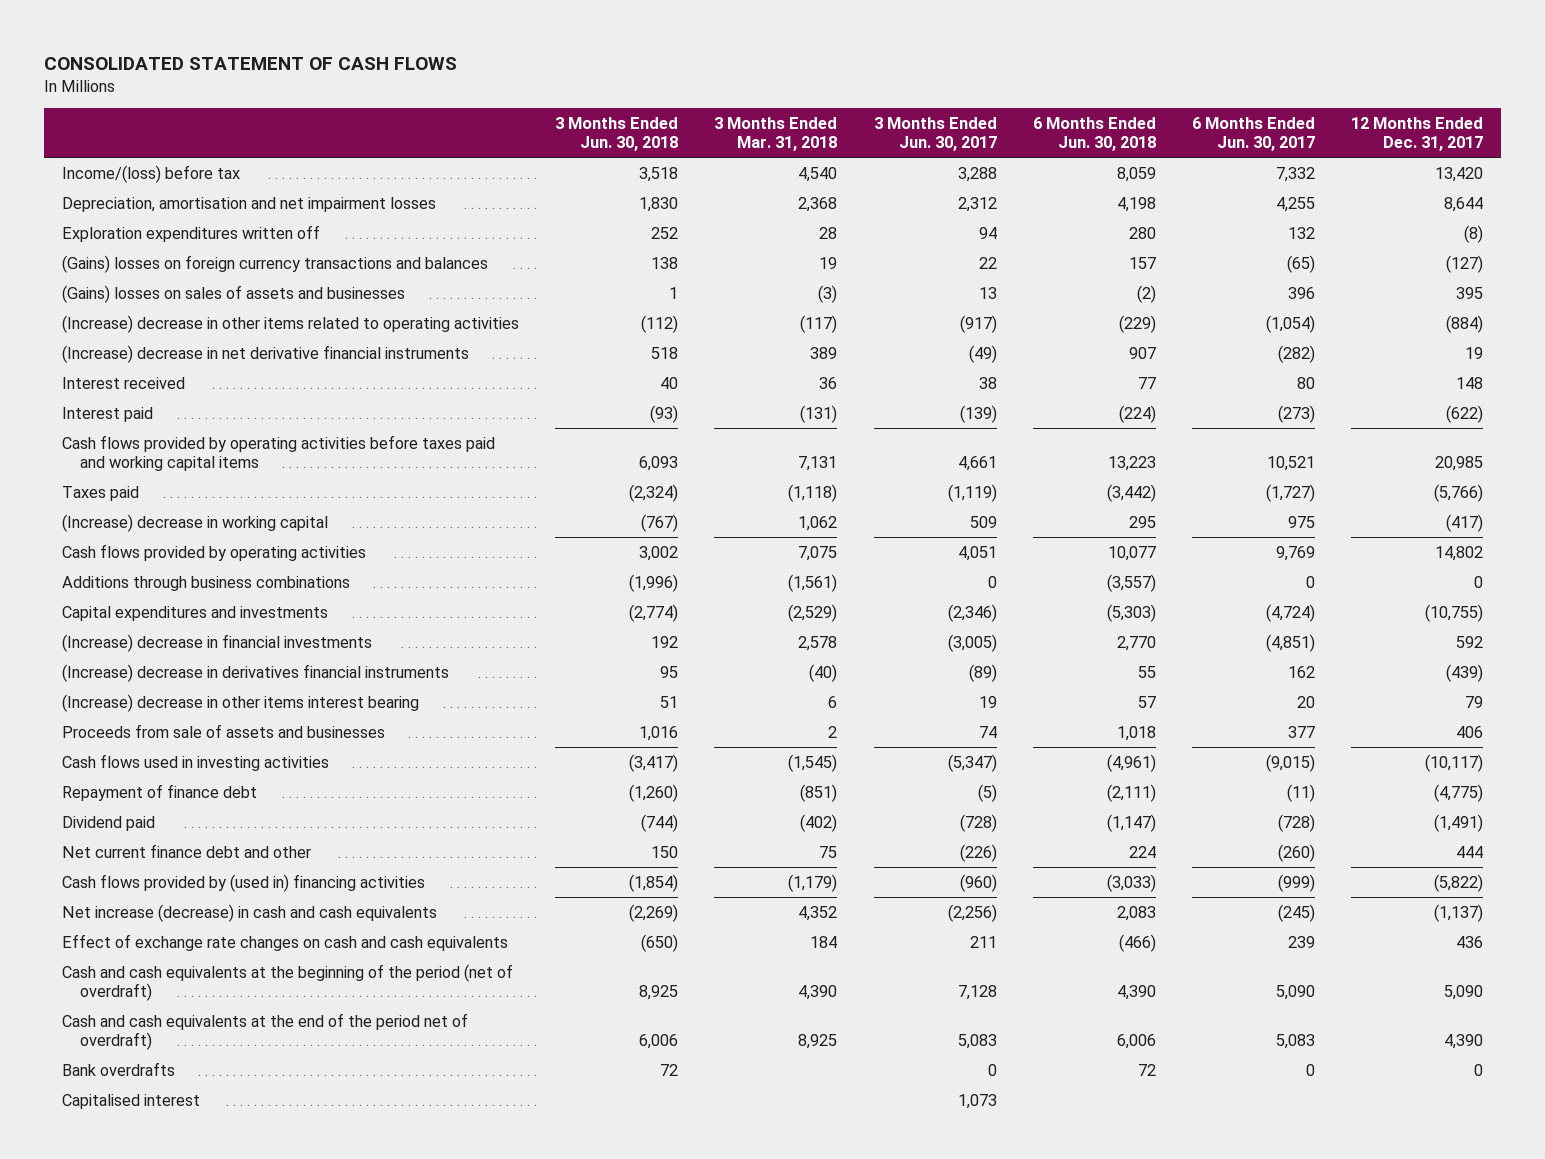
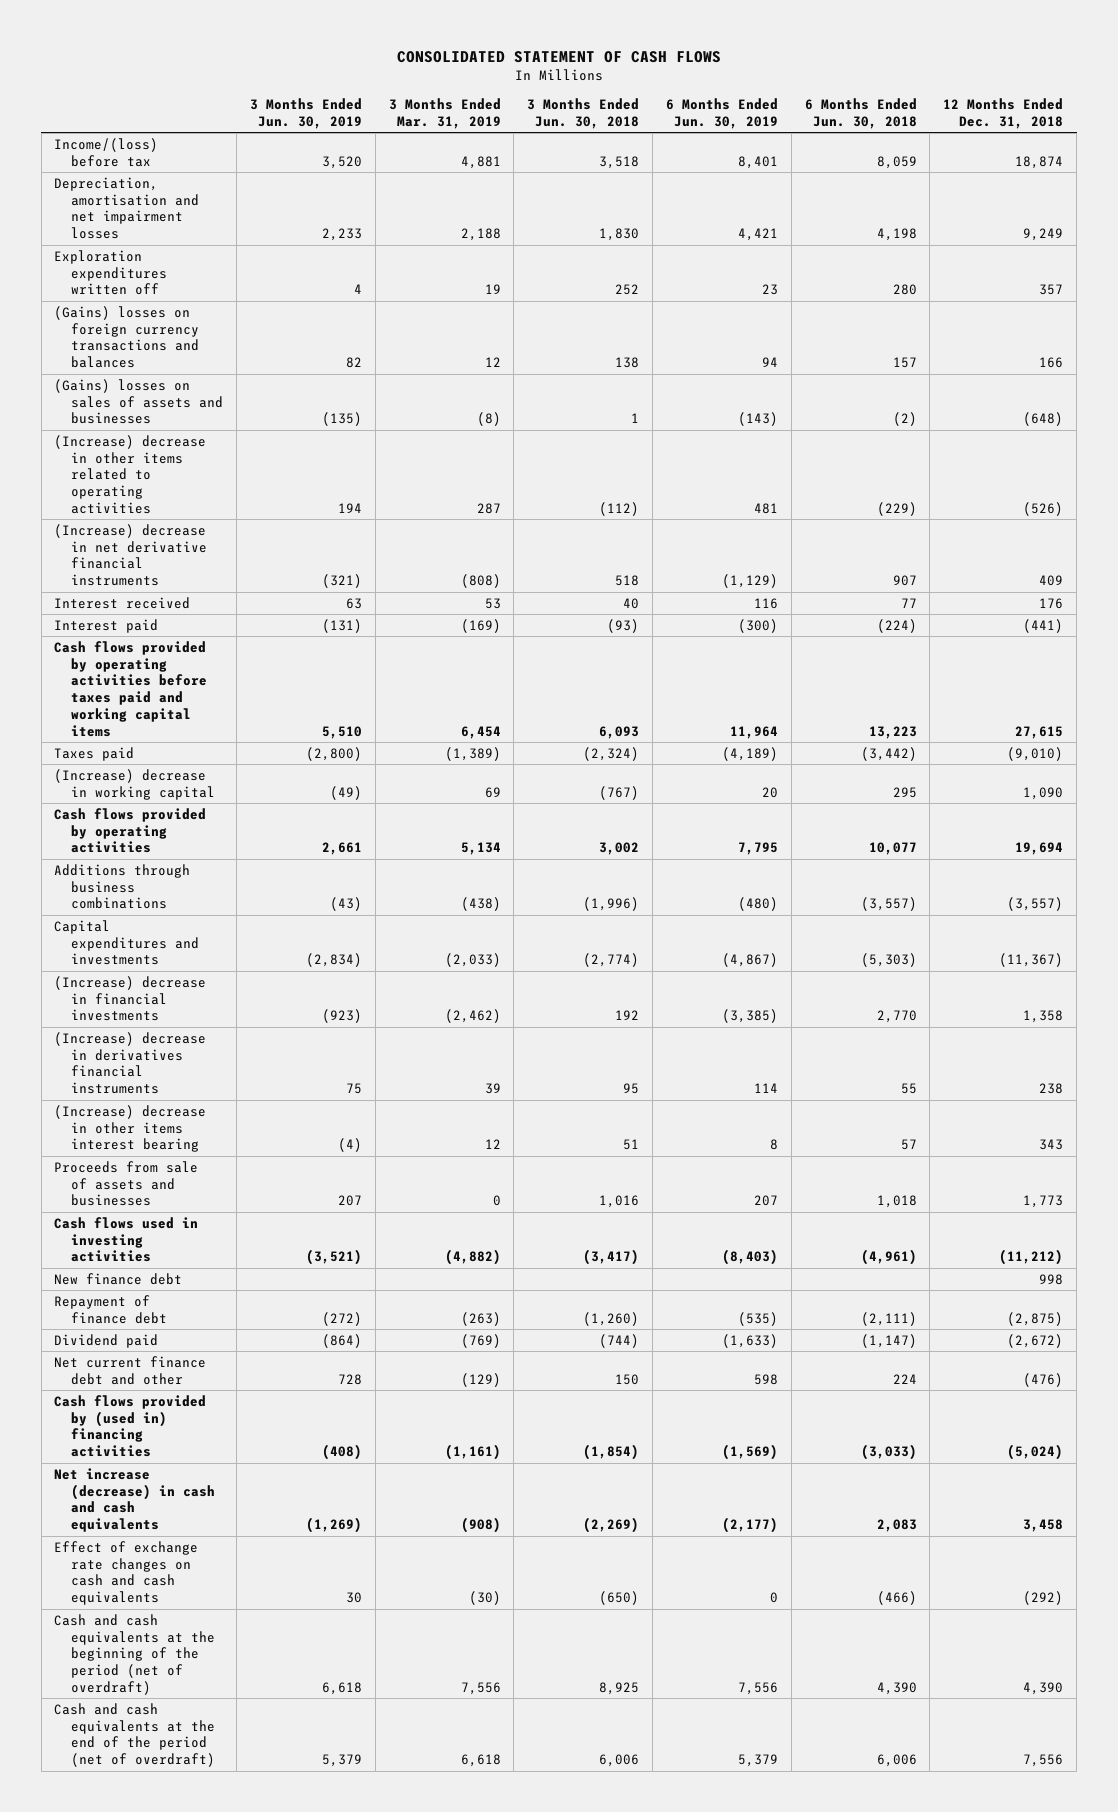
[714,116,838,152] 3 Months Ended Mar. 31, 2018 -> none
[873,116,997,152] 3 Months Ended Jun. 30, 2017 -> none
[1191,116,1315,152] 6 Months Ended Jun. 30, 2017 -> none
[1351,116,1484,152] 12 Months Ended Dec. 31, 2017 -> none
none -> [249,98,362,130] 3 Months Ended Jun. 30, 2019
none -> [388,98,501,130] 3 Months Ended Mar. 31, 2019
none -> [665,98,778,130] 6 Months Ended Jun. 30, 2019
none -> [943,98,1064,130] 12 Months Ended Dec. 31, 2018
none -> [54,1272,183,1285] New finance debt
[62,1061,176,1076] Bank overdrafts -> none
[62,1093,201,1109] Capitalised interest -> none
[62,1012,469,1051] Cash and cash equivalents at the end of the period net of overdraft) -> [54,1702,216,1768] Cash and cash equivalents at the end of the period (net of overdraft)

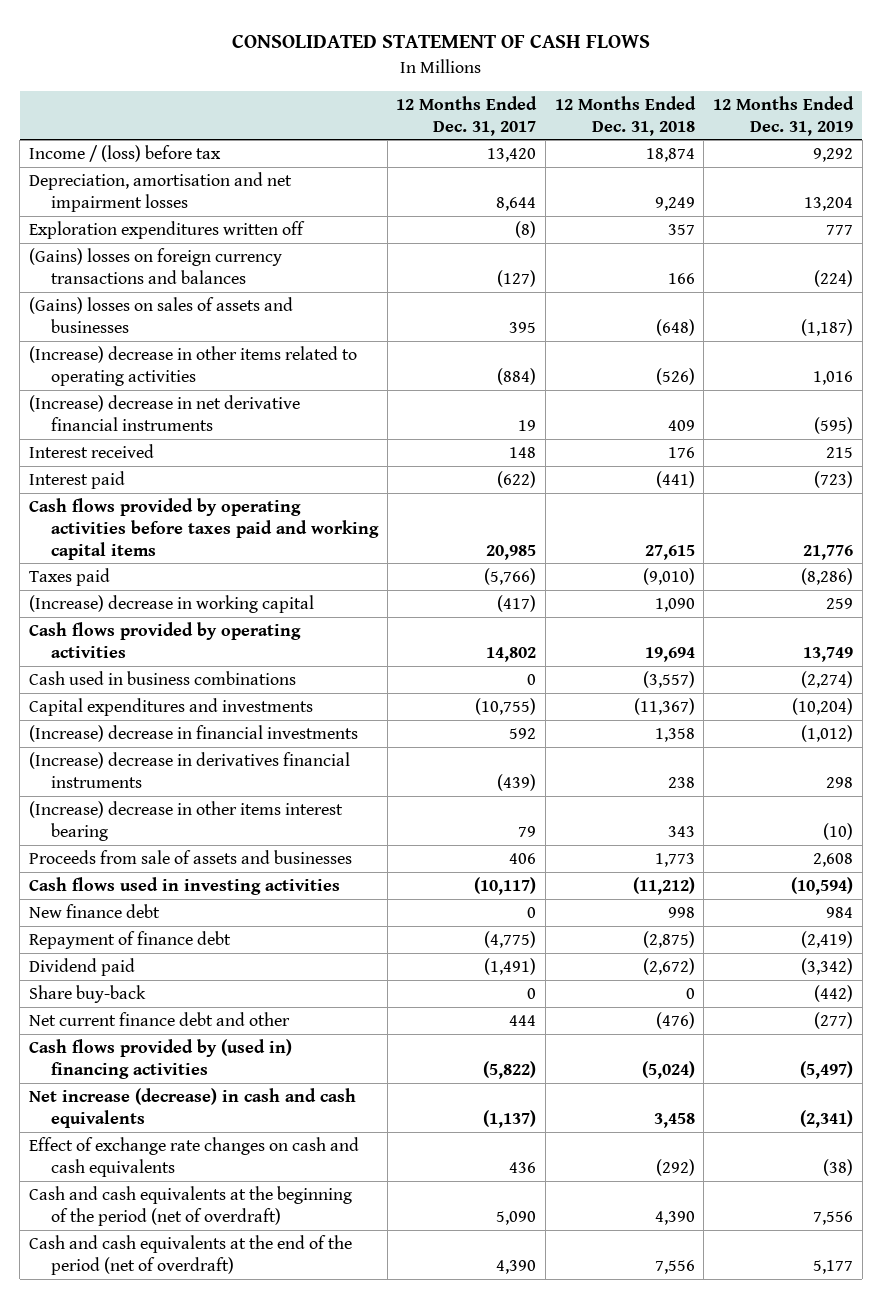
[249,98,362,130] 3 Months Ended Jun. 30, 2019 -> none
[388,98,501,130] 3 Months Ended Mar. 31, 2019 -> none
[527,98,640,130] 3 Months Ended Jun. 30, 2018 -> none
[665,98,778,130] 6 Months Ended Jun. 30, 2019 -> none
[804,98,917,130] 6 Months Ended Jun. 30, 2018 -> none
none -> [396,95,538,136] 12 Months Ended Dec. 31, 2017
none -> [713,95,855,136] 12 Months Ended Dec. 31, 2019
[54,137,159,167] Income/(loss) before tax -> [29,144,222,162] Income / (loss) before tax
[54,863,191,910] Additions through business combinations -> [29,670,297,685] Cash used in business combinations
none -> [29,984,147,1003] Share buy-back

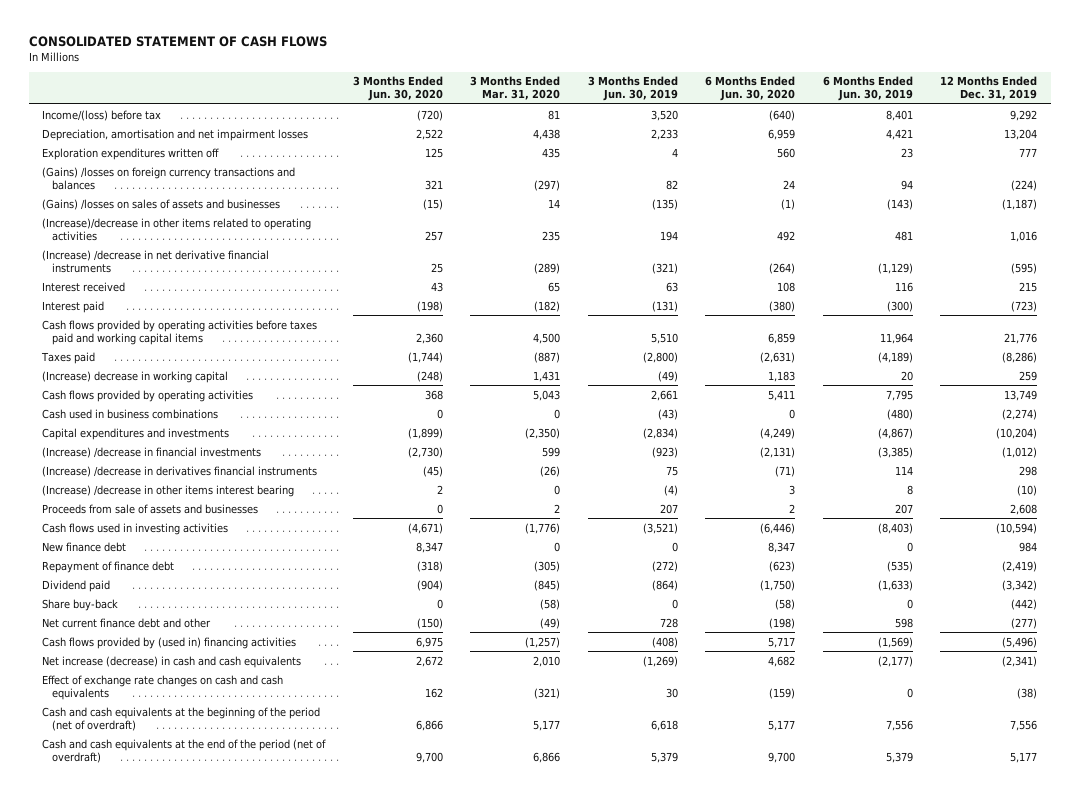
[396,95,538,136] 12 Months Ended Dec. 31, 2017 -> none
[554,95,696,136] 12 Months Ended Dec. 31, 2018 -> none
none -> [352,76,443,102] 3 Months Ended Jun. 30, 2020
none -> [470,76,561,101] 3 Months Ended Mar. 31, 2020
none -> [587,76,678,102] 3 Months Ended Jun. 30, 2019
none -> [705,76,796,102] 6 Months Ended Jun. 30, 2020
none -> [822,76,913,102] 6 Months Ended Jun. 30, 2019
[29,144,222,162] Income / (loss) before tax -> [42,109,162,121] Income/(loss) before tax
[29,247,283,284] (Gains) losses on foreign currency transactions and balances -> [42,166,296,190] (Gains) /losses on foreign currency transactions and balances
[29,296,294,333] (Gains) losses on sales of assets and businesses -> [42,198,281,210] (Gains) /losses on sales of assets and businesses
[29,345,358,386] (Increase) decrease in other items related to operating activities -> [42,217,312,241] (Increase)/decrease in other items related to operating activities
[29,394,301,431] (Increase) decrease in net derivative financial instruments -> [42,249,270,273] (Increase) /decrease in net derivative financial instruments
[29,724,359,742] (Increase) decrease in financial investments -> [42,446,262,458] (Increase) /decrease in financial investments
[29,751,351,788] (Increase) decrease in derivatives financial instruments -> [42,465,318,477] (Increase) /decrease in derivatives financial instruments
[29,800,344,841] (Increase) decrease in other items interest bearing -> [42,484,295,497] (Increase) /decrease in other items interest bearing
[800,1060,854,1079] (5,497) -> [1001,636,1037,648] (5,496)

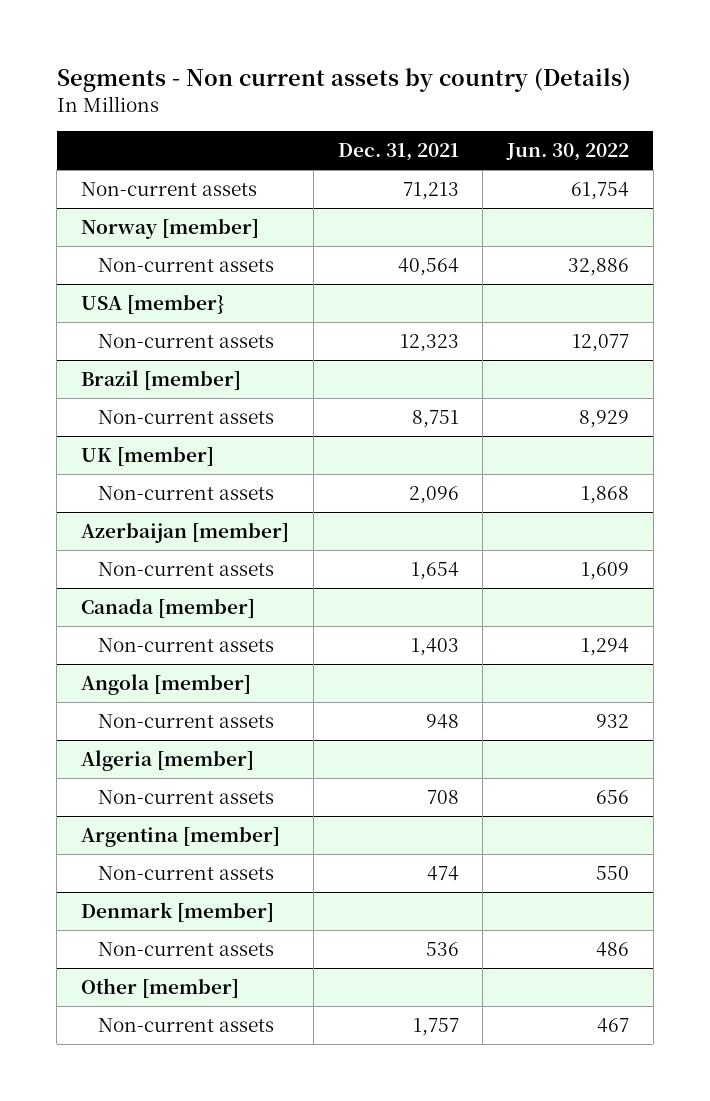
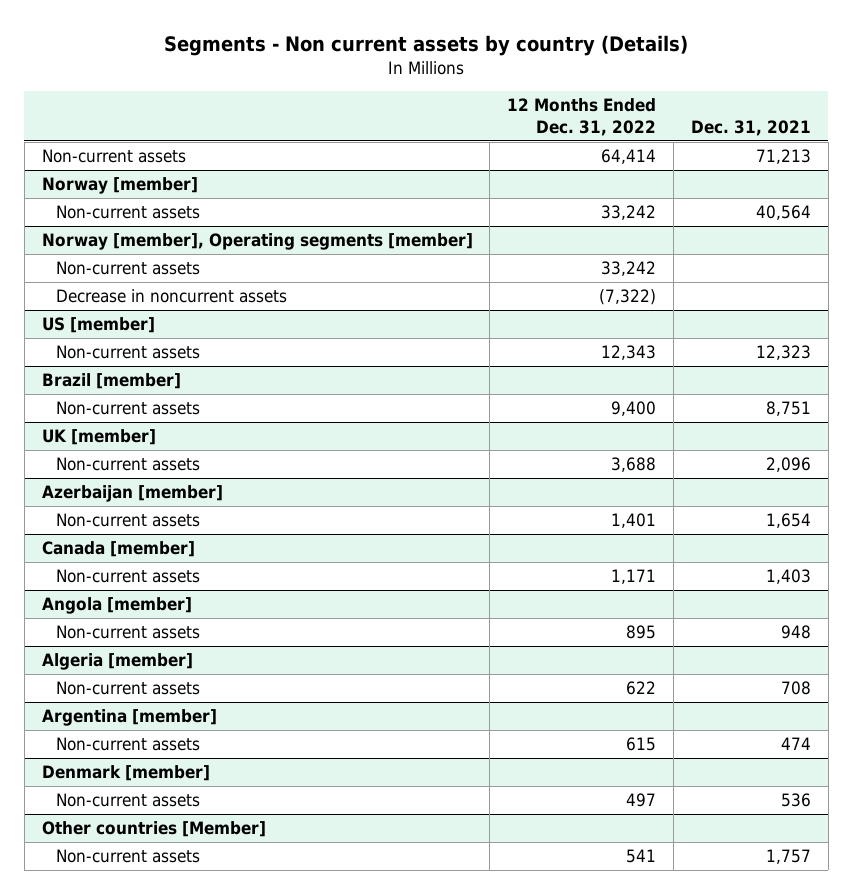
[505,143,629,162] Jun. 30, 2022 -> none
none -> [507,98,657,137] 12 Months Ended Dec. 31, 2022
none -> [41,233,473,251] Norway [member], Operating segments [member]
none -> [55,261,200,276] Non-current assets
none -> [55,289,287,304] Decrease in noncurrent assets
[81,293,225,314] USA [member} -> [41,317,155,334] US [member]
[81,977,240,998] Other [member] -> [41,821,266,838] Other countries [Member]

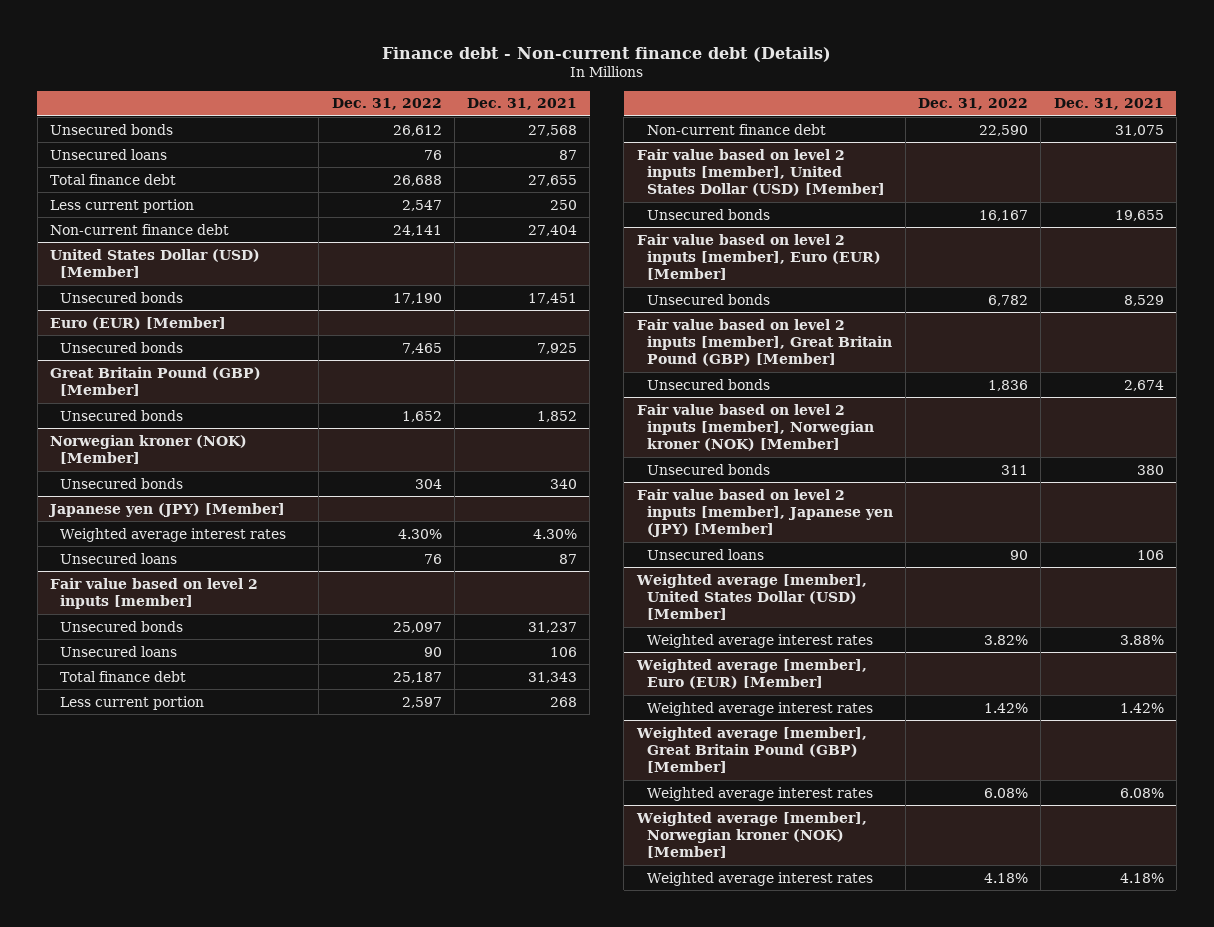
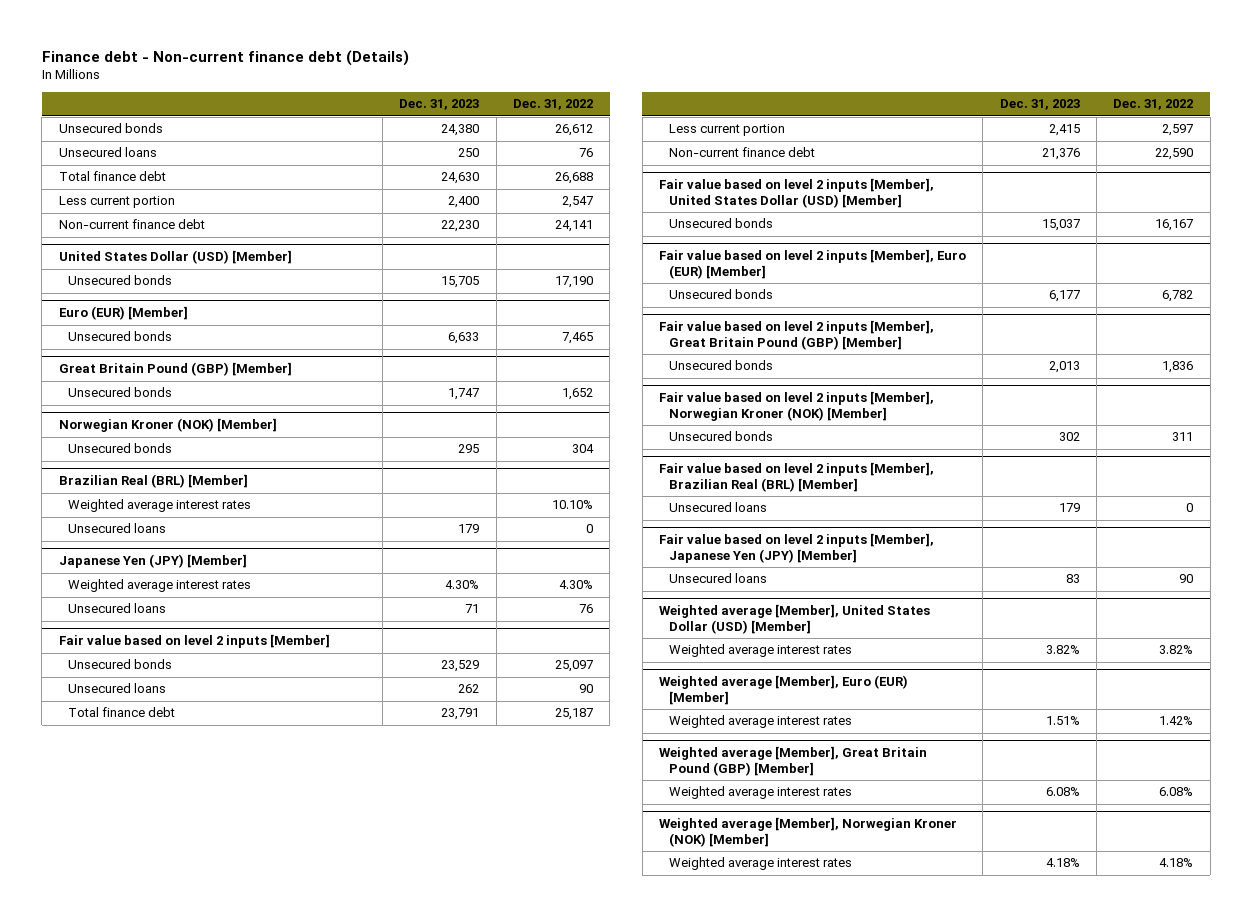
[466,98,577,111] Dec. 31, 2021 -> none
none -> [399,99,480,111] Dec. 31, 2023
[49,434,247,465] Norwegian kroner (NOK) [Member] -> [58,418,277,433] Norwegian Kroner (NOK) [Member]
none -> [58,474,248,489] Brazilian Real (BRL) [Member]
none -> [68,499,252,513] Weighted average interest rates
none -> [68,523,167,534] Unsecured loans
[47,502,285,517] Japanese yen (JPY) [Member] -> [58,554,247,569] Japanese Yen (JPY) [Member]
[49,577,258,610] Fair value based on level 2 inputs [member] -> [58,634,330,649] Fair value based on level 2 inputs [Member]
[636,148,885,197] Fair value based on level 2 inputs [member], United States Dollar (USD) [Member] -> [658,178,934,209] Fair value based on level 2 inputs [Member], United States Dollar (USD) [Member]
[636,233,881,281] Fair value based on level 2 inputs [member], Euro (EUR) [Member] -> [658,249,966,280] Fair value based on level 2 inputs [Member], Euro (EUR) [Member]
[636,318,892,367] Fair value based on level 2 inputs [member], Great Britain Pound (GBP) [Member] -> [658,320,934,351] Fair value based on level 2 inputs [Member], Great Britain Pound (GBP) [Member]
[636,403,874,452] Fair value based on level 2 inputs [member], Norwegian kroner (NOK) [Member] -> [658,391,934,422] Fair value based on level 2 inputs [Member], Norwegian Kroner (NOK) [Member]
none -> [658,462,934,493] Fair value based on level 2 inputs [Member], Brazilian Real (BRL) [Member]
none -> [668,502,767,513] Unsecured loans
[636,488,893,538] Fair value based on level 2 inputs [member], Japanese yen (JPY) [Member] -> [658,533,934,564] Fair value based on level 2 inputs [Member], Japanese Yen (JPY) [Member]
[635,573,867,621] Weighted average [member], United States Dollar (USD) [Member] -> [658,604,930,635] Weighted average [Member], United States Dollar (USD) [Member]
[635,658,867,690] Weighted average [member], Euro (EUR) [Member] -> [658,675,908,706] Weighted average [Member], Euro (EUR) [Member]
[635,726,867,774] Weighted average [member], Great Britain Pound (GBP) [Member] -> [658,746,927,777] Weighted average [Member], Great Britain Pound (GBP) [Member]
[635,811,867,859] Weighted average [member], Norwegian kroner (NOK) [Member] -> [658,817,957,848] Weighted average [Member], Norwegian Kroner (NOK) [Member]

